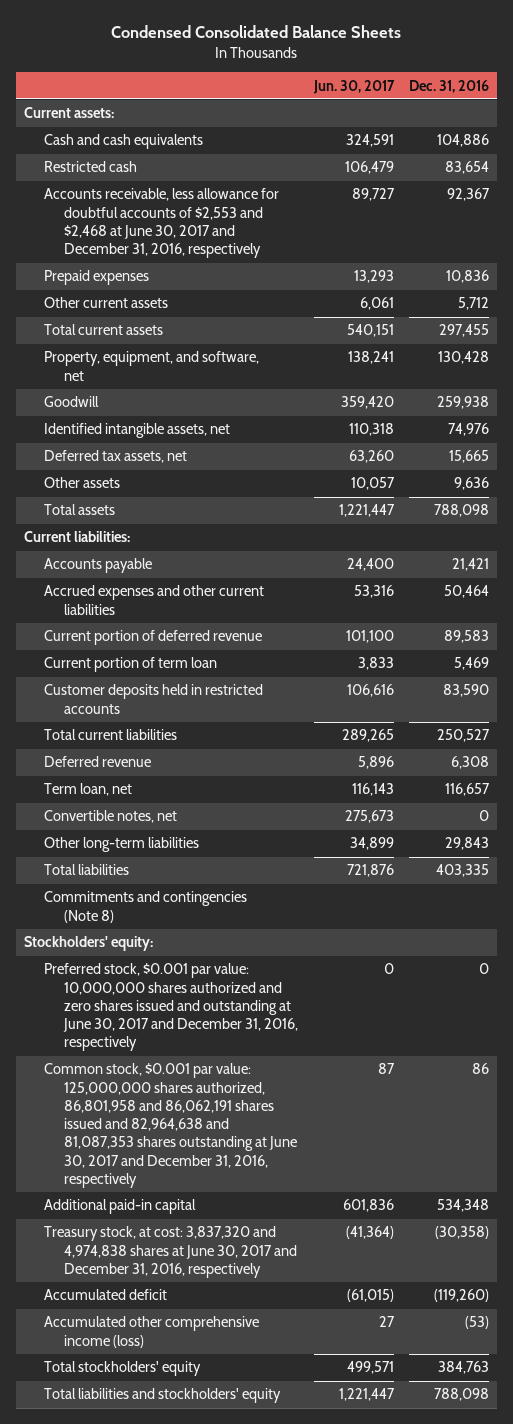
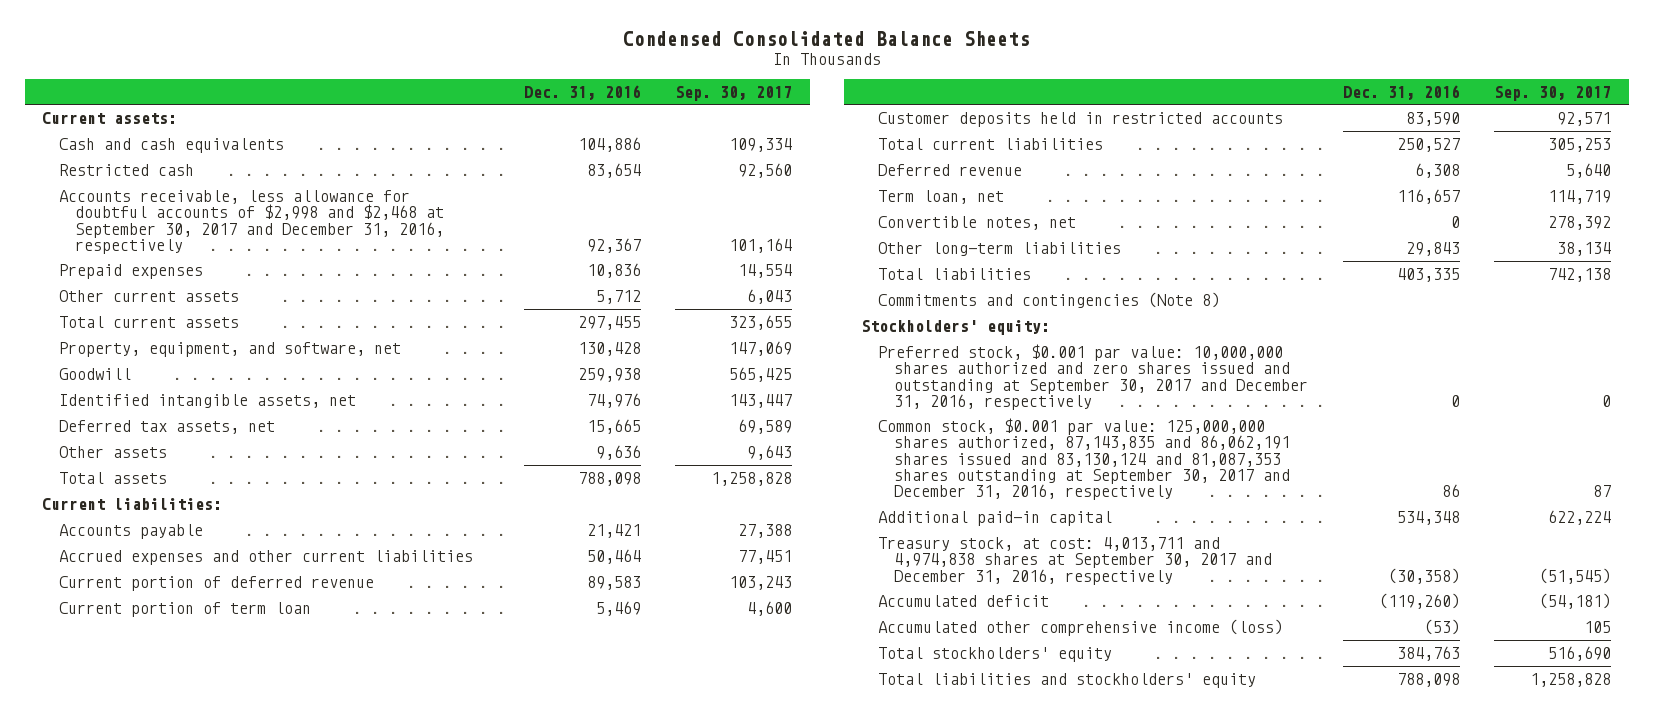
[312,79,395,94] Jun. 30, 2017 -> none
none -> [675,85,793,101] Sep. 30, 2017
[43,188,279,259] Accounts receivable, less allowance for doubtful accounts of $2,553 and $2,468 at June 30, 2017 and December 31, 2016, respectively -> [58,190,445,254] Accounts receivable, less allowance for doubtful accounts of $2,998 and $2,468 at September 30, 2017 and December 31, 2016, respectively
[43,963,299,1052] Preferred stock, $0.001 par value: 10,000,000 shares authorized and zero shares issued and outstanding at June 30, 2017 and December 31, 2016, respectively -> [877,344,1309,410] Preferred stock, $0.001 par value: 10,000,000 shares authorized and zero shares issued and outstanding at September 30, 2017 and December 31, 2016, respectively
[43,1063,298,1188] Common stock, $0.001 par value: 125,000,000 shares authorized, 86,801,958 and 86,062,191 shares issued and 82,964,638 and 81,087,353 shares outstanding at June 30, 2017 and December 31, 2016, respectively -> [877,418,1291,500] Common stock, $0.001 par value: 125,000,000 shares authorized, 87,143,835 and 86,062,191 shares issued and 83,130,124 and 81,087,353 shares outstanding at September 30, 2017 and December 31, 2016, respectively
[43,1226,298,1278] Treasury stock, at cost: 3,837,320 and 4,974,838 shares at June 30, 2017 and December 31, 2016, respectively -> [877,537,1273,585] Treasury stock, at cost: 4,013,711 and 4,974,838 shares at September 30, 2017 and December 31, 2016, respectively

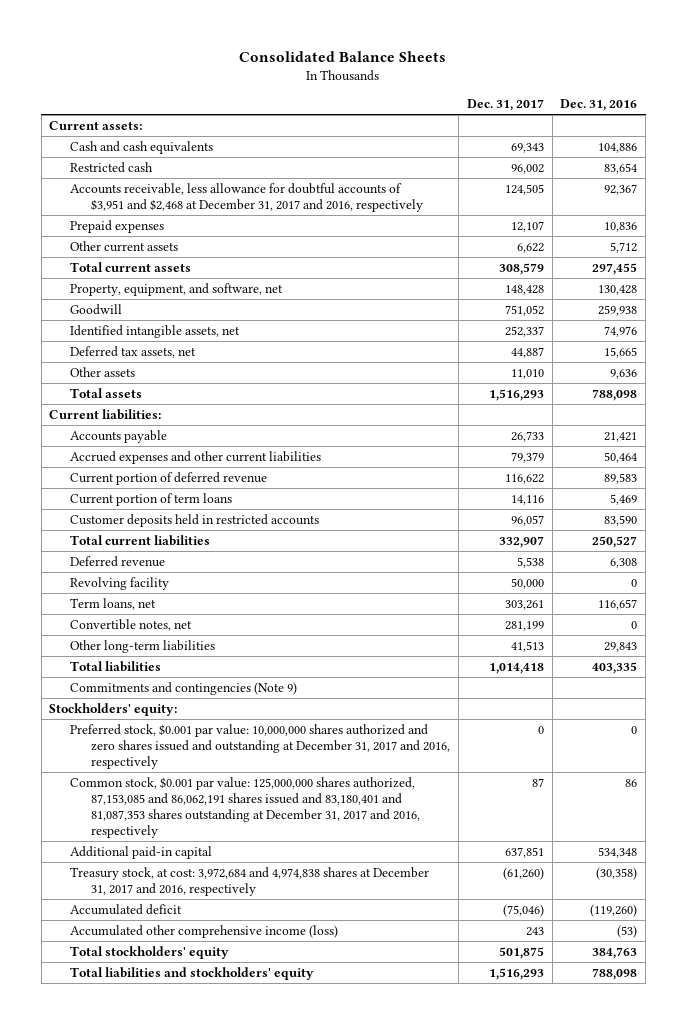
[622,31,1030,47] Condensed Consolidated Balance Sheets -> [239,50,447,62] Consolidated Balance Sheets
[675,85,793,101] Sep. 30, 2017 -> none
none -> [466,99,544,112] Dec. 31, 2017
[58,190,445,254] Accounts receivable, less allowance for doubtful accounts of $2,998 and $2,468 at September 30, 2017 and December 31, 2016, respectively -> [70,182,424,212] Accounts receivable, less allowance for doubtful accounts of $3,951 and $2,468 at December 31, 2017 and 2016, respectively
[58,602,311,618] Current portion of term loan -> [70,492,233,506] Current portion of term loans
none -> [70,576,170,590] Revolving facility
[877,190,1004,205] Term loan, net -> [70,597,157,610] Term loans, net
[877,292,1220,309] Commitments and contingencies (Note 8) -> [70,681,298,695] Commitments and contingencies (Note 9)
[877,344,1309,410] Preferred stock, $0.001 par value: 10,000,000 shares authorized and zero shares issued and outstanding at September 30, 2017 and December 31, 2016, respectively -> [70,723,451,769] Preferred stock, $0.001 par value: 10,000,000 shares authorized and zero shares issued and outstanding at December 31, 2017 and 2016, respectively
[877,418,1291,500] Common stock, $0.001 par value: 125,000,000 shares authorized, 87,143,835 and 86,062,191 shares issued and 83,130,124 and 81,087,353 shares outstanding at September 30, 2017 and December 31, 2016, respectively -> [70,776,421,838] Common stock, $0.001 par value: 125,000,000 shares authorized, 87,153,085 and 86,062,191 shares issued and 83,180,401 and 81,087,353 shares outstanding at December 31, 2017 and 2016, respectively
[877,537,1273,585] Treasury stock, at cost: 4,013,711 and 4,974,838 shares at September 30, 2017 and December 31, 2016, respectively -> [70,866,430,896] Treasury stock, at cost: 3,972,684 and 4,974,838 shares at December 31, 2017 and 2016, respectively

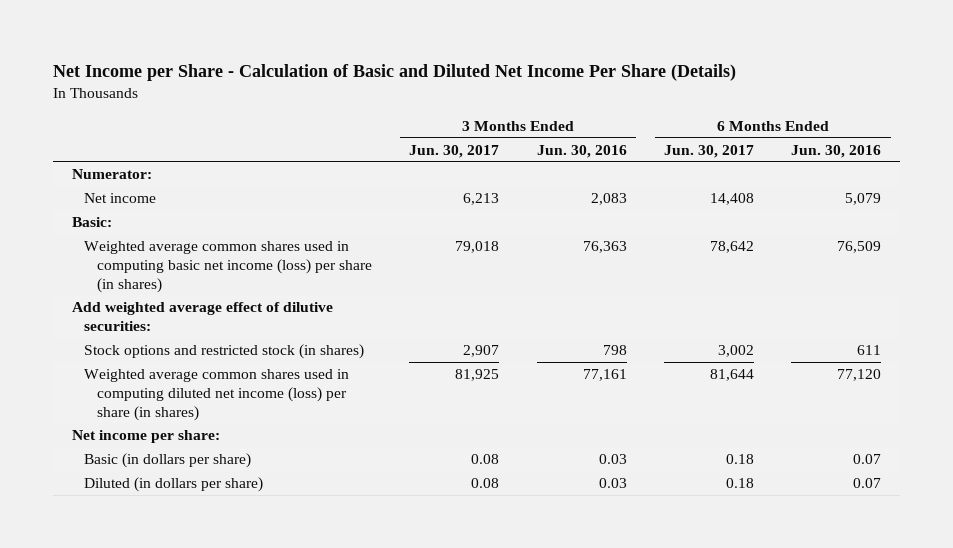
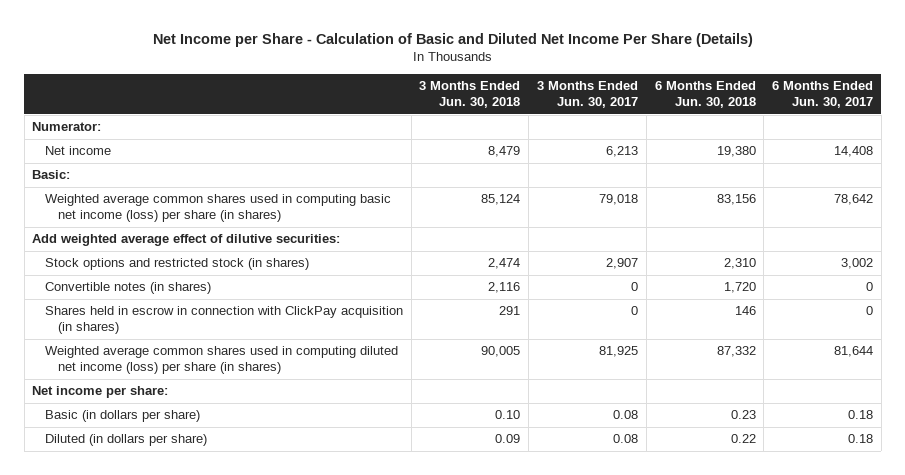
[536,144,627,158] Jun. 30, 2016 -> none
[791,144,882,158] Jun. 30, 2016 -> none
none -> [419,81,521,109] 3 Months Ended Jun. 30, 2018
none -> [654,81,756,109] 6 Months Ended Jun. 30, 2018
none -> [44,282,211,295] Convertible notes (in shares)
none -> [44,306,403,335] Shares held in escrow in connection with ClickPay acquisition (in shares)

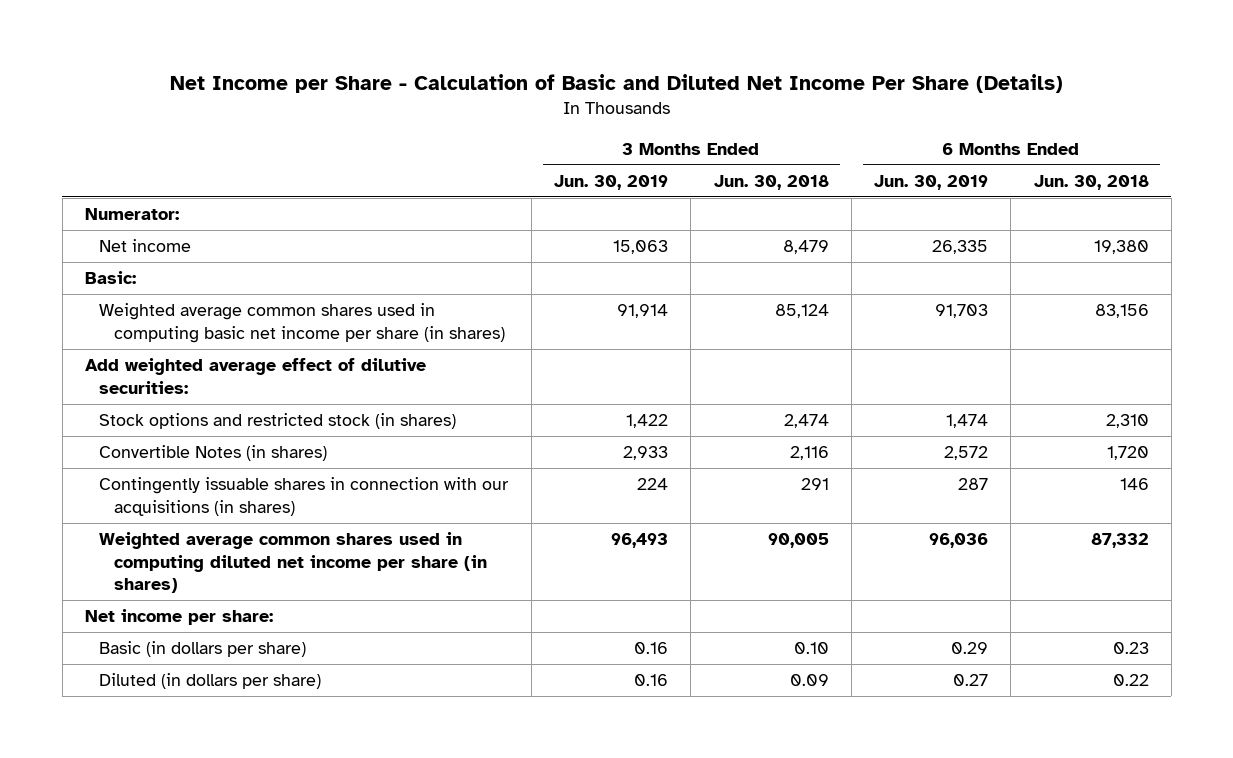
[536,81,638,109] 3 Months Ended Jun. 30, 2017 -> none
[772,81,874,109] 6 Months Ended Jun. 30, 2017 -> none
none -> [554,174,669,190] Jun. 30, 2019
none -> [874,174,989,190] Jun. 30, 2019
[44,194,391,223] Weighted average common shares used in computing basic net income (loss) per share (in shares) -> [99,303,506,343] Weighted average common shares used in computing basic net income per share (in shares)
[44,282,211,295] Convertible notes (in shares) -> [99,445,328,462] Convertible Notes (in shares)
[44,306,403,335] Shares held in escrow in connection with ClickPay acquisition (in shares) -> [99,477,510,516] Contingently issuable shares in connection with our acquisitions (in shares)
[44,346,398,375] Weighted average common shares used in computing diluted net income (loss) per share (in shares) -> [99,532,488,594] Weighted average common shares used in computing diluted net income per share (in shares)

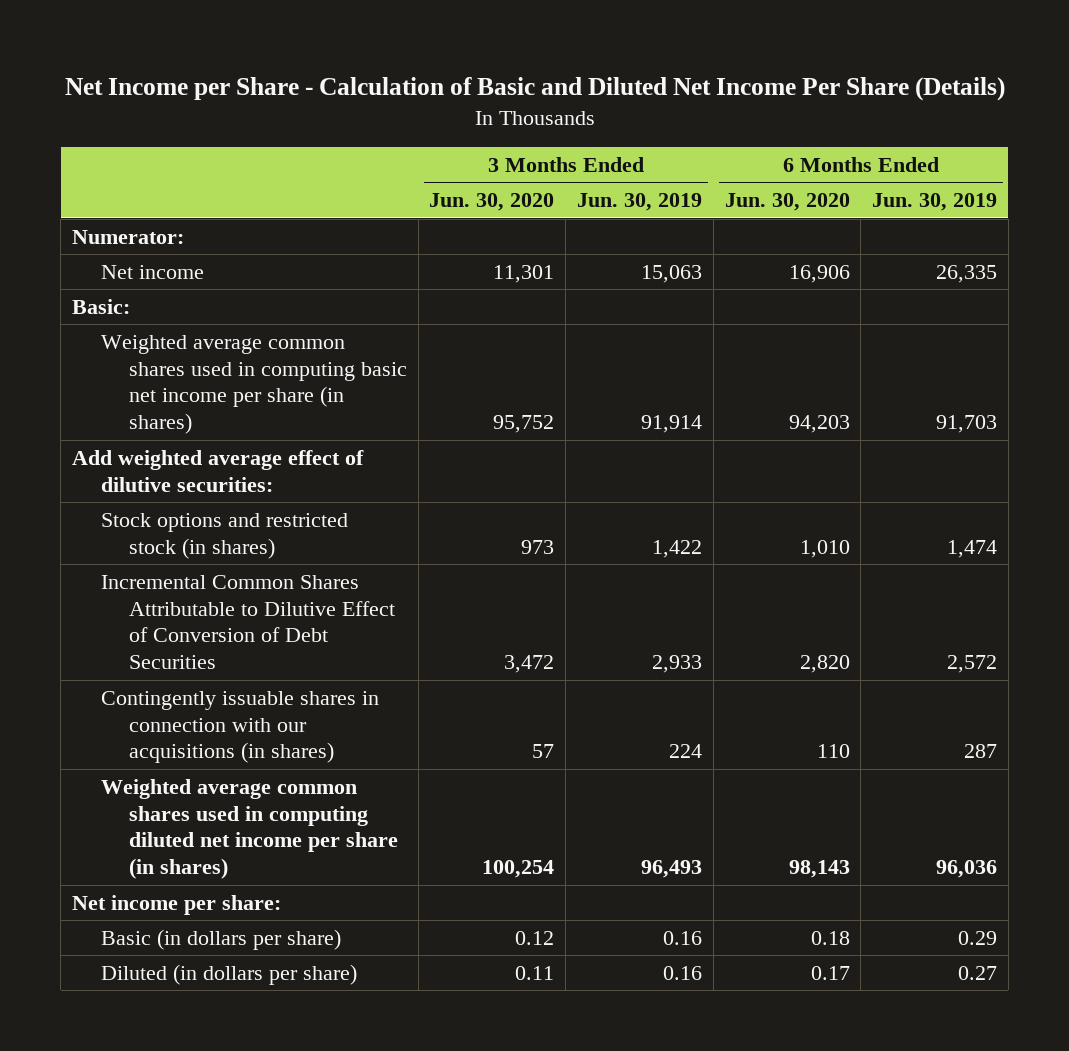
[713,174,829,190] Jun. 30, 2018 -> none
[1033,174,1149,190] Jun. 30, 2018 -> none
none -> [429,193,555,212] Jun. 30, 2020
none -> [724,193,850,212] Jun. 30, 2020
[99,445,328,462] Convertible Notes (in shares) -> [100,574,395,670] Incremental Common Shares Attributable to Dilutive Effect of Conversion of Debt Securities

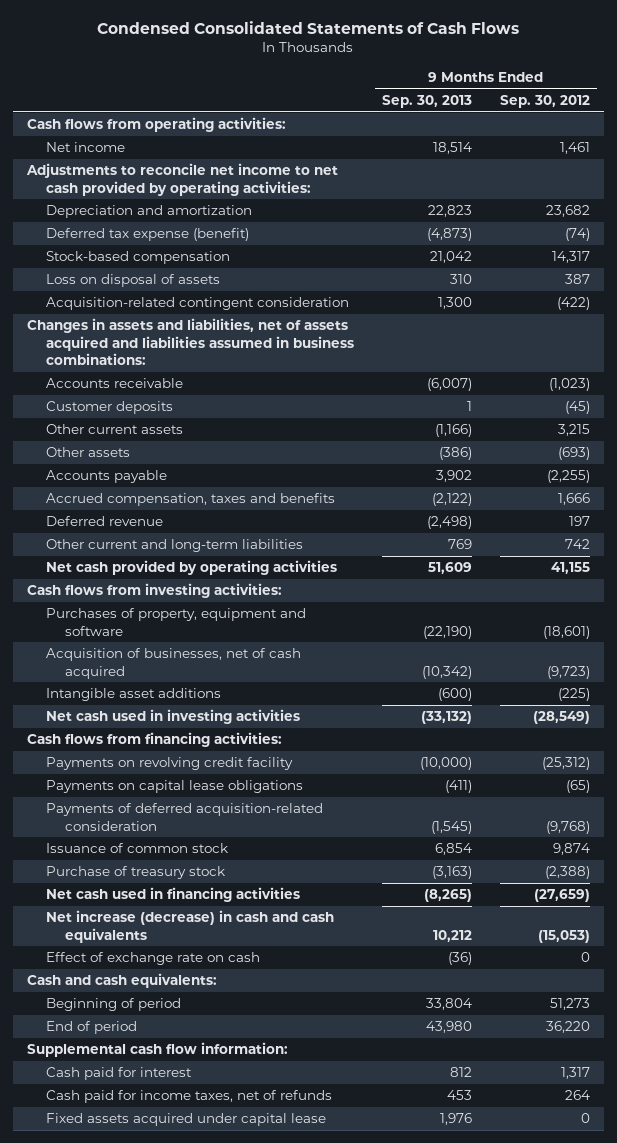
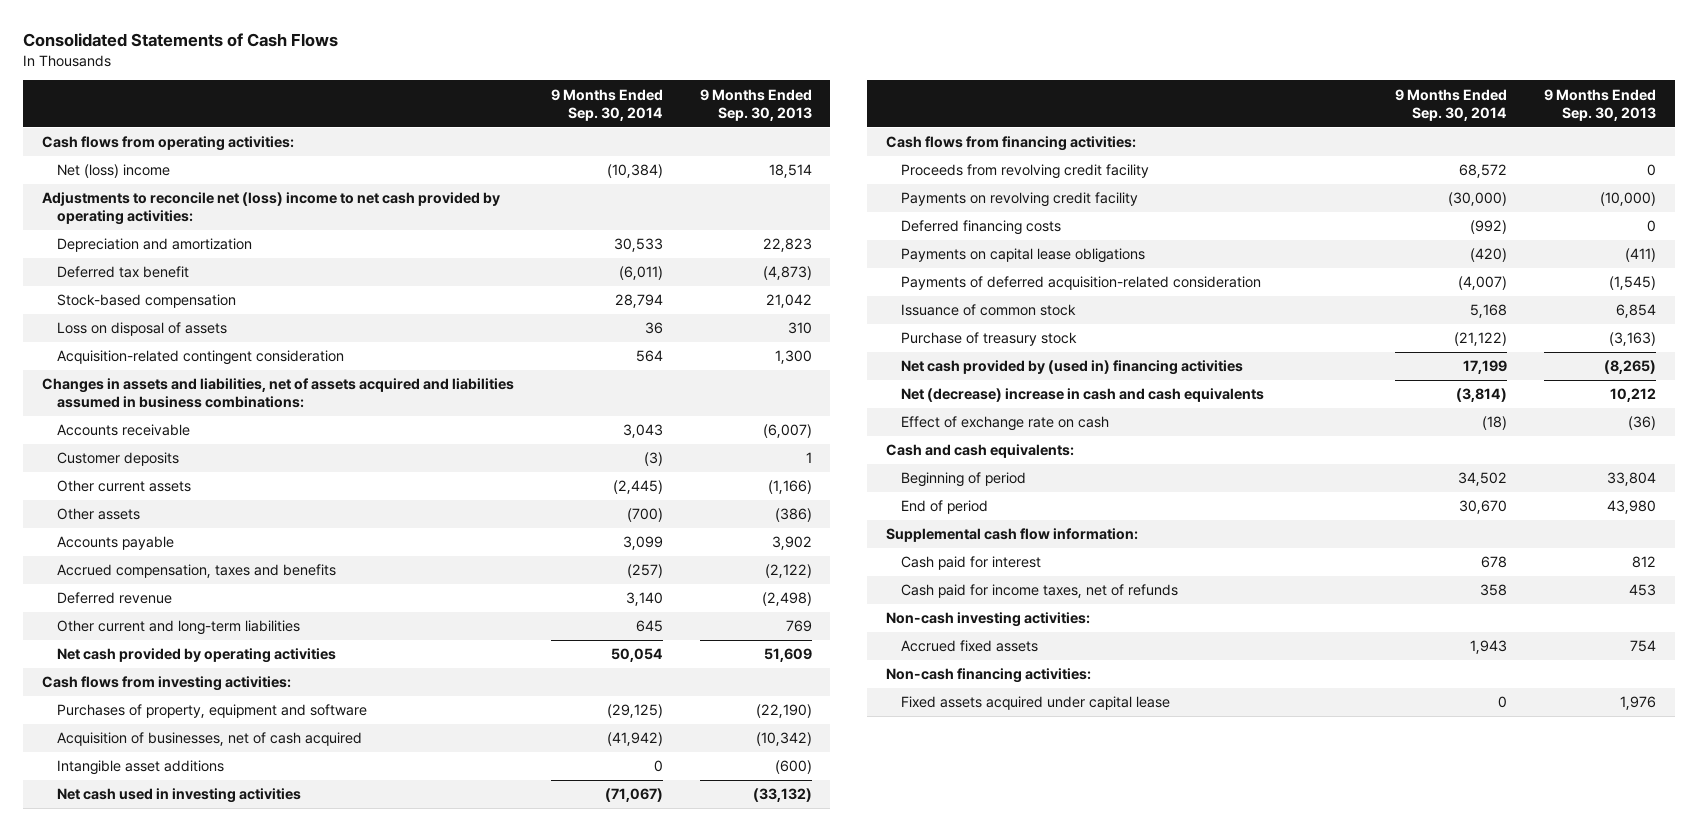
[97,21,520,35] Condensed Consolidated Statements of Cash Flows -> [23,32,339,47] Consolidated Statements of Cash Flows
[499,94,590,108] Sep. 30, 2012 -> none
none -> [550,88,663,121] 9 Months Ended Sep. 30, 2014
[46,142,126,153] Net income -> [56,164,170,179] Net (loss) income
[25,163,338,196] Adjustments to reconcile net income to net cash provided by operating activities: -> [41,192,500,226] Adjustments to reconcile net (loss) income to net cash provided by operating activities:
[46,228,250,242] Deferred tax expense (benefit) -> [56,266,189,279] Deferred tax benefit
none -> [901,164,1150,180] Proceeds from revolving credit facility
none -> [901,220,1062,236] Deferred financing costs
[46,887,301,903] Net cash used in financing activities -> [901,360,1244,376] Net cash provided by (used in) financing activities
[46,910,335,943] Net increase (decrease) in cash and cash equivalents -> [901,388,1265,403] Net (decrease) increase in cash and cash equivalents
none -> [885,612,1090,628] Non-cash investing activities:
none -> [901,640,1039,653] Accrued fixed assets
none -> [885,668,1091,684] Non-cash financing activities:

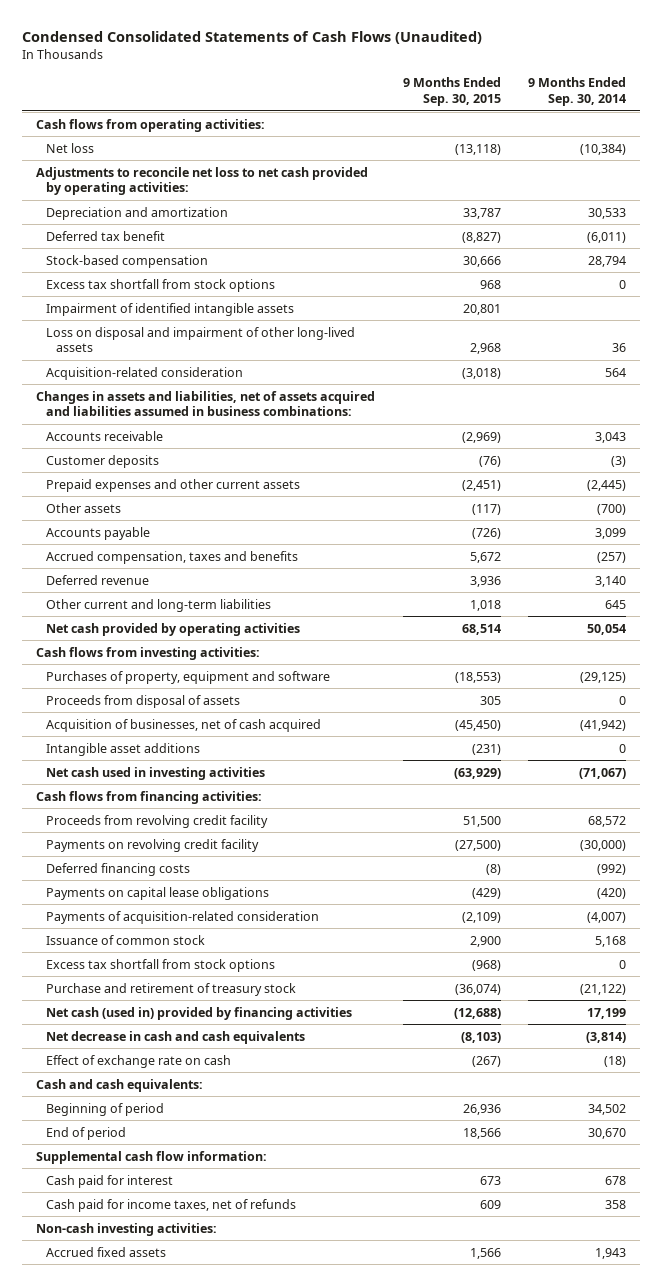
[23,32,339,47] Consolidated Statements of Cash Flows -> [22,30,483,44] Condensed Consolidated Statements of Cash Flows (Unaudited)
[699,88,812,121] 9 Months Ended Sep. 30, 2013 -> none
none -> [402,77,501,107] 9 Months Ended Sep. 30, 2015
[56,164,170,179] Net (loss) income -> [46,142,95,153] Net loss
[41,192,500,226] Adjustments to reconcile net (loss) income to net cash provided by operating activities: -> [36,166,369,196] Adjustments to reconcile net loss to net cash provided by operating activities:
none -> [46,278,276,292] Excess tax shortfall from stock options
none -> [46,302,295,316] Impairment of identified intangible assets
[56,322,227,337] Loss on disposal of assets -> [46,326,356,353] Loss on disposal and impairment of other long-lived assets
[56,350,344,366] Acquisition-related contingent consideration -> [46,366,244,380] Acquisition-related consideration
[56,480,191,493] Other current assets -> [46,478,301,492] Prepaid expenses and other current assets
none -> [46,694,241,708] Proceeds from disposal of assets
[901,276,1262,291] Payments of deferred acquisition-related consideration -> [46,910,320,924] Payments of acquisition-related consideration
none -> [46,958,276,972] Excess tax shortfall from stock options
[901,332,1078,347] Purchase of treasury stock -> [46,982,297,996] Purchase and retirement of treasury stock
[901,360,1244,376] Net cash provided by (used in) financing activities -> [46,1006,353,1020] Net cash (used in) provided by financing activities
[901,388,1265,403] Net (decrease) increase in cash and cash equivalents -> [46,1030,306,1044] Net decrease in cash and cash equivalents
[885,668,1091,684] Non-cash financing activities: -> none
[901,696,1171,711] Fixed assets acquired under capital lease -> none

